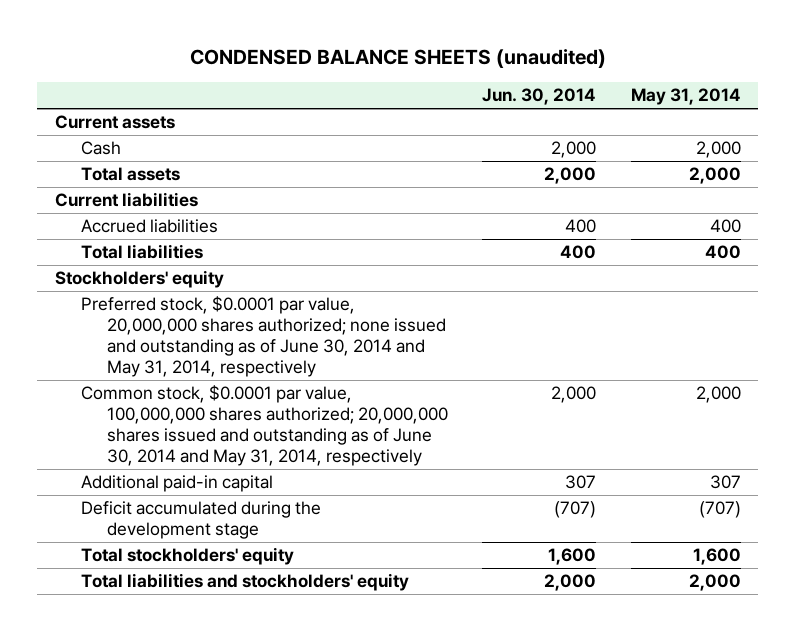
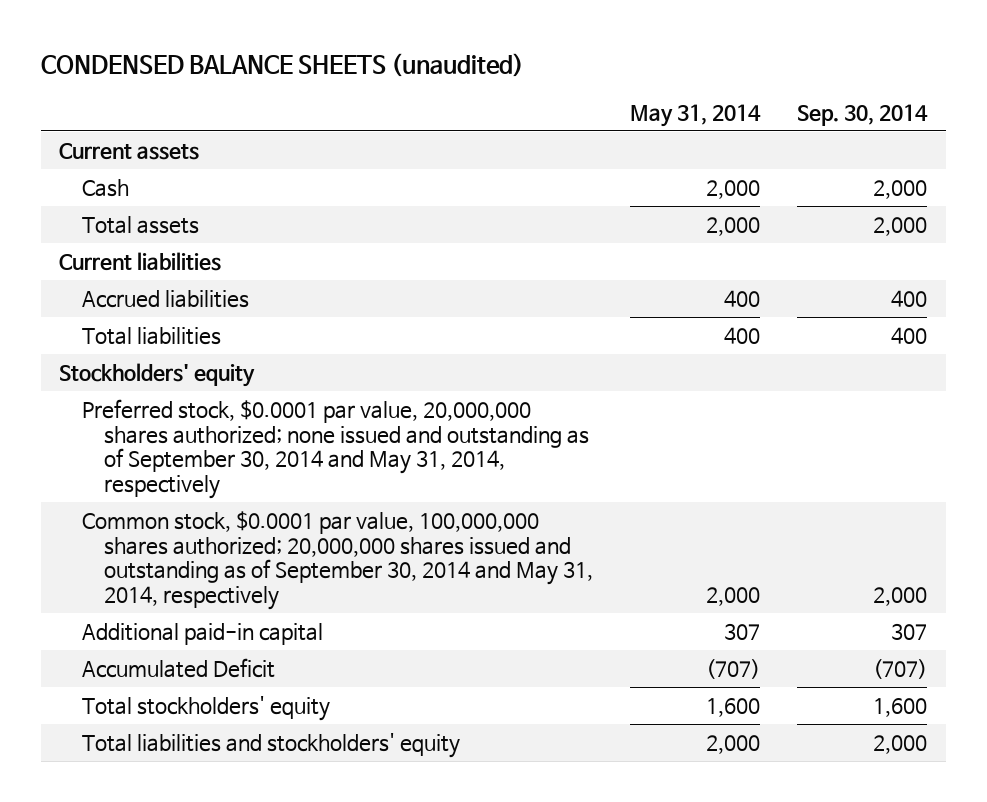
[482,88,597,106] Jun. 30, 2014 -> none
none -> [797,103,929,126] Sep. 30, 2014
[80,296,446,378] Preferred stock, $0.0001 par value, 20,000,000 shares authorized; none issued and outstanding as of June 30, 2014 and May 31, 2014, respectively -> [81,398,590,500] Preferred stock, $0.0001 par value, 20,000,000 shares authorized; none issued and outstanding as of September 30, 2014 and May 31, 2014, respectively
[80,385,448,467] Common stock, $0.0001 par value, 100,000,000 shares authorized; 20,000,000 shares issued and outstanding as of June 30, 2014 and May 31, 2014, respectively -> [81,510,594,611] Common stock, $0.0001 par value, 100,000,000 shares authorized; 20,000,000 shares issued and outstanding as of September 30, 2014 and May 31, 2014, respectively
[80,501,321,540] Deficit accumulated during the development stage -> [81,657,275,678] Accumulated Deficit

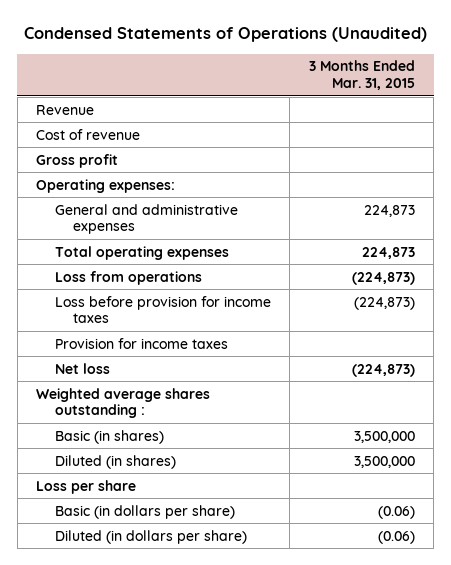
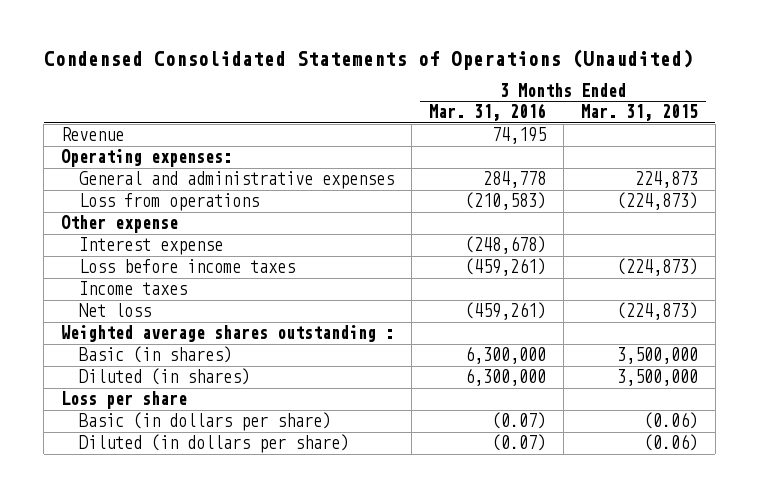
[23,27,427,43] Condensed Statements of Operations (Unaudited) -> [43,48,693,70] Condensed Consolidated Statements of Operations (Unaudited)
none -> [428,103,546,122] Mar. 31, 2016
[36,128,141,140] Cost of revenue -> none
[36,153,119,168] Gross profit -> none
[54,245,229,260] Total operating expenses -> none
none -> [61,215,179,234] Other expense
none -> [78,237,223,256] Interest expense
[54,295,271,324] Loss before provision for income taxes -> [78,259,295,274] Loss before income taxes
[54,337,228,349] Provision for income taxes -> [78,281,187,296] Income taxes

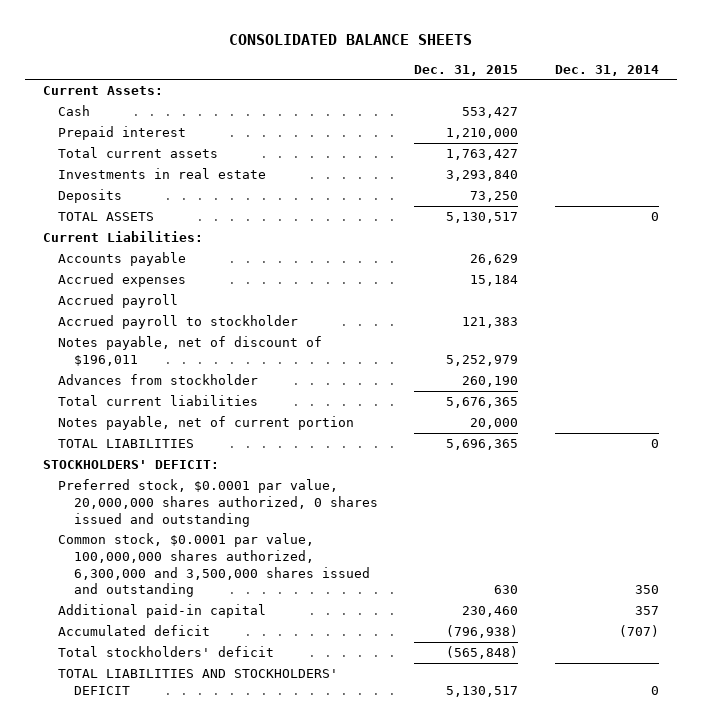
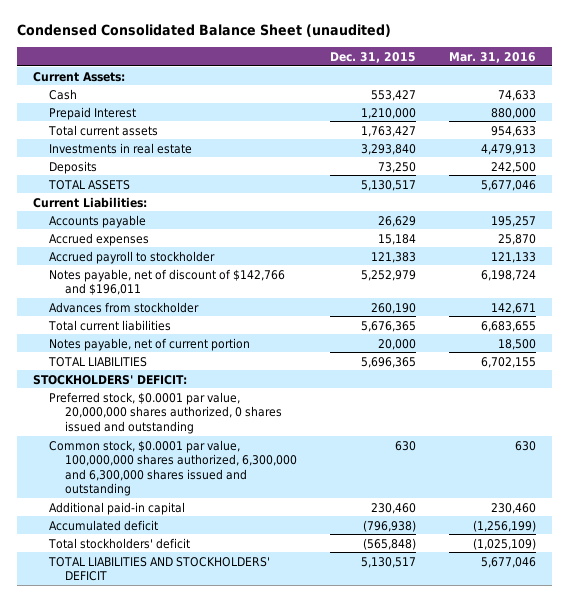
[228,34,472,46] CONSOLIDATED BALANCE SHEETS -> [16,24,391,38] Condensed Consolidated Balance Sheet (unaudited)
[554,64,659,76] Dec. 31, 2014 -> none
none -> [448,51,536,63] Mar. 31, 2016
[58,126,187,141] Prepaid interest -> [49,106,137,120] Prepaid Interest
[58,294,179,309] Accrued payroll -> none
[58,336,323,366] Notes payable, net of discount of $196,011 -> [49,268,286,296] Notes payable, net of discount of $142,766 and $196,011
[58,533,370,598] Common stock, $0.0001 par value, 100,000,000 shares authorized, 6,300,000 and 3,500,000 shares issued and outstanding -> [49,439,298,497] Common stock, $0.0001 par value, 100,000,000 shares authorized, 6,300,000 and 6,300,000 shares issued and outstanding

